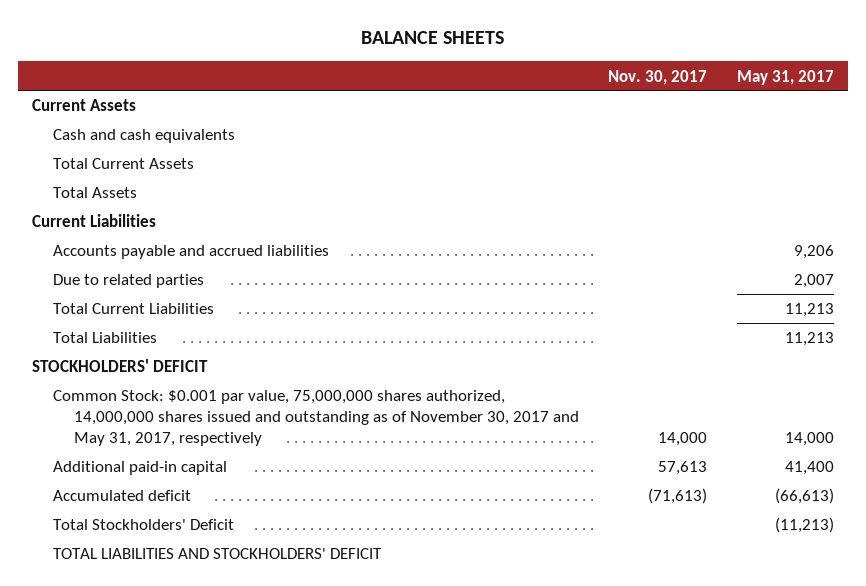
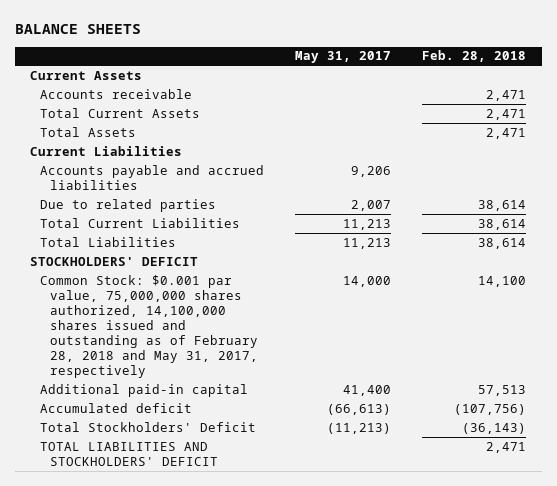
[608,69,708,85] Nov. 30, 2017 -> none
none -> [422,50,527,63] Feb. 28, 2018
[53,129,236,144] Cash and cash equivalents -> none
none -> [40,88,193,99] Accounts receivable
[53,390,580,447] Common Stock: $0.001 par value, 75,000,000 shares authorized, 14,000,000 shares issued and outstanding as of November 30, 2017 and May 31, 2017, respectively -> [40,274,259,378] Common Stock: $0.001 par value, 75,000,000 shares authorized, 14,100,000 shares issued and outstanding as of February 28, 2018 and May 31, 2017, respectively

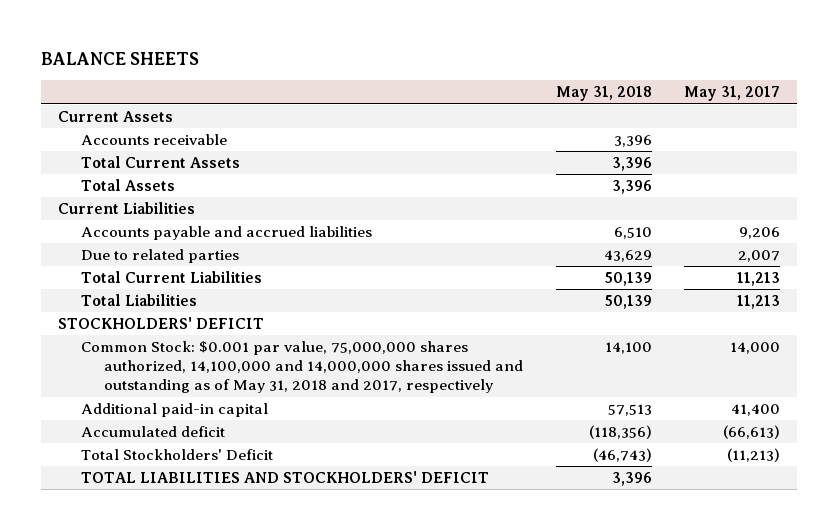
[422,50,527,63] Feb. 28, 2018 -> none
none -> [555,86,652,102] May 31, 2018
[40,274,259,378] Common Stock: $0.001 par value, 75,000,000 shares authorized, 14,100,000 shares issued and outstanding as of February 28, 2018 and May 31, 2017, respectively -> [80,340,523,394] Common Stock: $0.001 par value, 75,000,000 shares authorized, 14,100,000 and 14,000,000 shares issued and outstanding as of May 31, 2018 and 2017, respectively

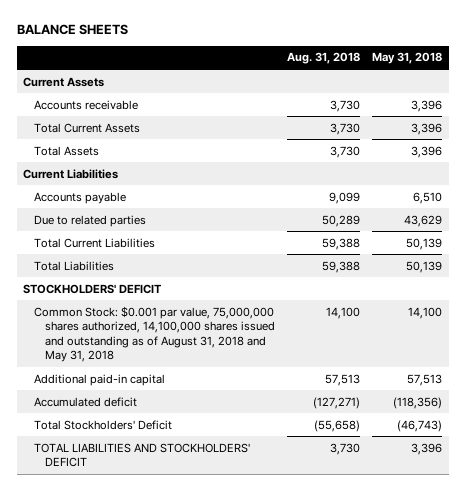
[684,86,781,102] May 31, 2017 -> none
none -> [287,52,361,65] Aug. 31, 2018
[80,225,372,240] Accounts payable and accrued liabilities -> [33,191,126,204] Accounts payable
[80,340,523,394] Common Stock: $0.001 par value, 75,000,000 shares authorized, 14,100,000 and 14,000,000 shares issued and outstanding as of May 31, 2018 and 2017, respectively -> [33,305,275,363] Common Stock: $0.001 par value, 75,000,000 shares authorized, 14,100,000 shares issued and outstanding as of August 31, 2018 and May 31, 2018

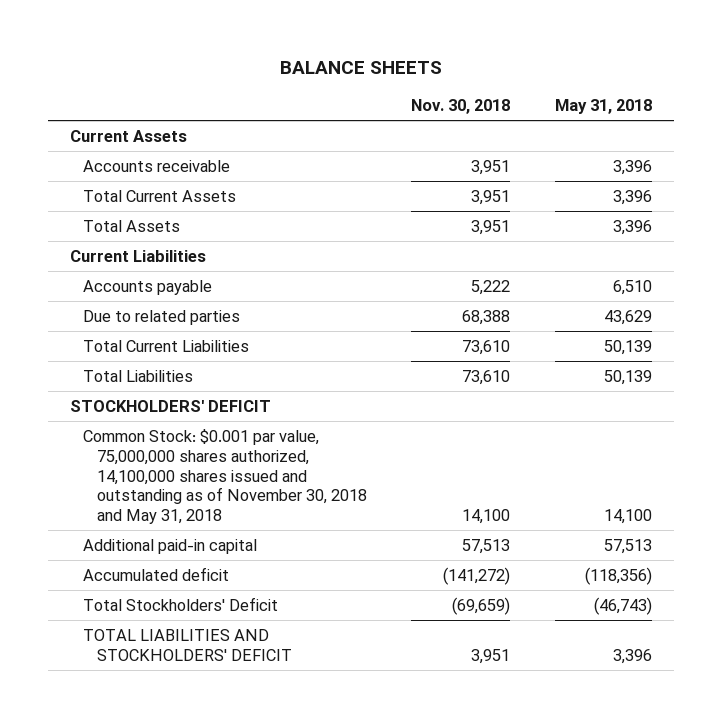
[287,52,361,65] Aug. 31, 2018 -> none
none -> [411,99,511,115] Nov. 30, 2018
[33,305,275,363] Common Stock: $0.001 par value, 75,000,000 shares authorized, 14,100,000 shares issued and outstanding as of August 31, 2018 and May 31, 2018 -> [83,428,367,525] Common Stock: $0.001 par value, 75,000,000 shares authorized, 14,100,000 shares issued and outstanding as of November 30, 2018 and May 31, 2018

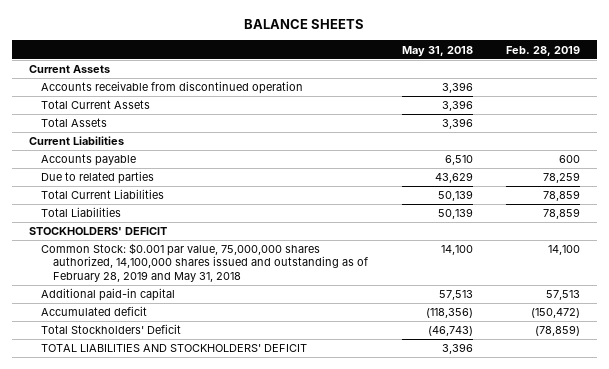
[411,99,511,115] Nov. 30, 2018 -> none
none -> [506,45,581,56] Feb. 28, 2019
[83,159,231,172] Accounts receivable -> [40,81,303,95] Accounts receivable from discontinued operation
[83,428,367,525] Common Stock: $0.001 par value, 75,000,000 shares authorized, 14,100,000 shares issued and outstanding as of November 30, 2018 and May 31, 2018 -> [40,243,369,282] Common Stock: $0.001 par value, 75,000,000 shares authorized, 14,100,000 shares issued and outstanding as of February 28, 2019 and May 31, 2018

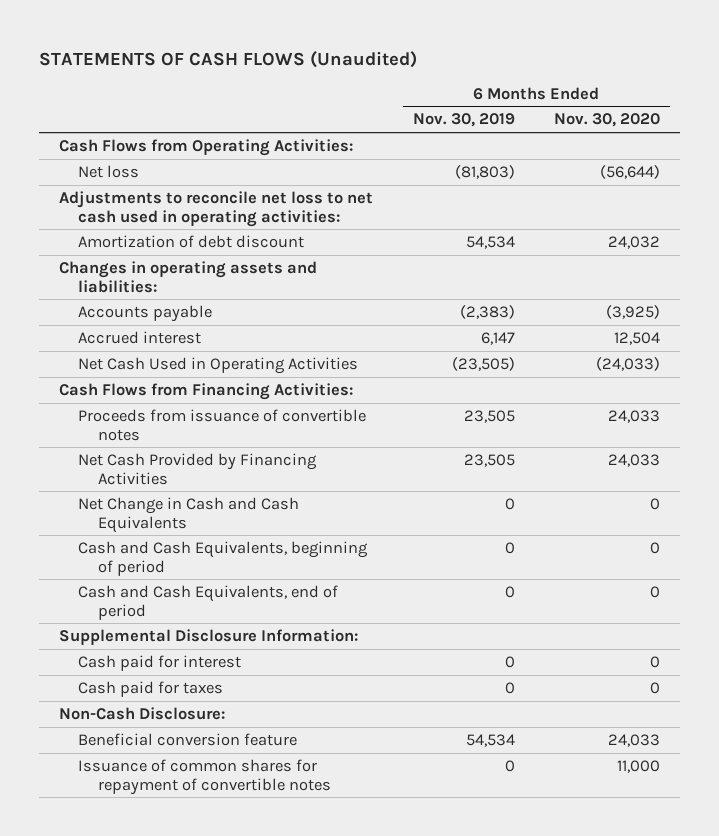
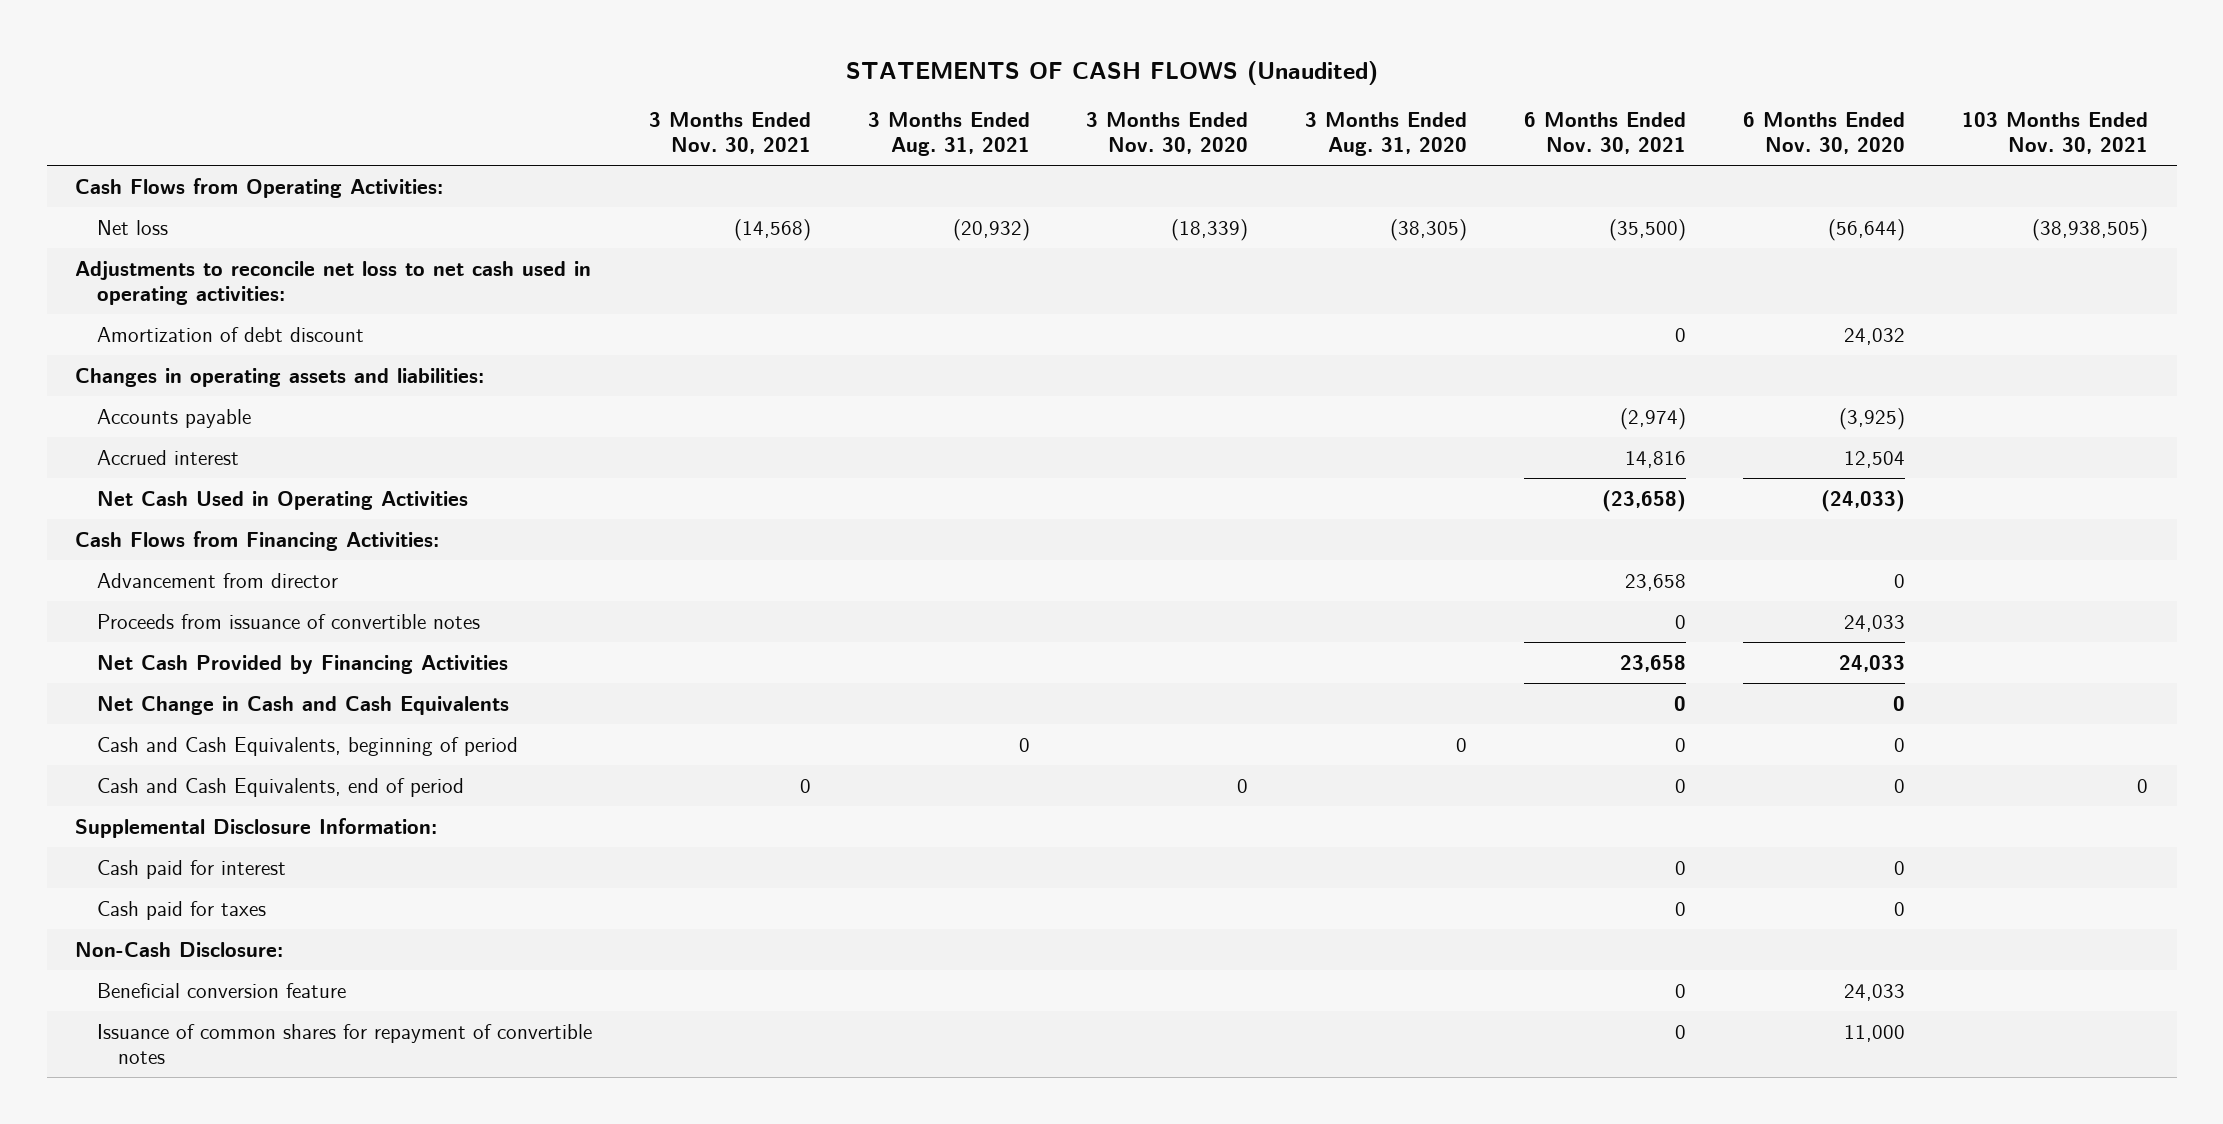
[412,113,515,128] Nov. 30, 2019 -> none
none -> [648,112,811,155] 3 Months Ended Nov. 30, 2021
none -> [867,112,1030,157] 3 Months Ended Aug. 31, 2021
none -> [1086,112,1249,155] 3 Months Ended Nov. 30, 2020
none -> [1305,112,1468,157] 3 Months Ended Aug. 31, 2020
none -> [1524,112,1687,155] 6 Months Ended Nov. 30, 2021
none -> [1962,112,2149,155] 103 Months Ended Nov. 30, 2021
none -> [96,572,338,588] Advancement from director

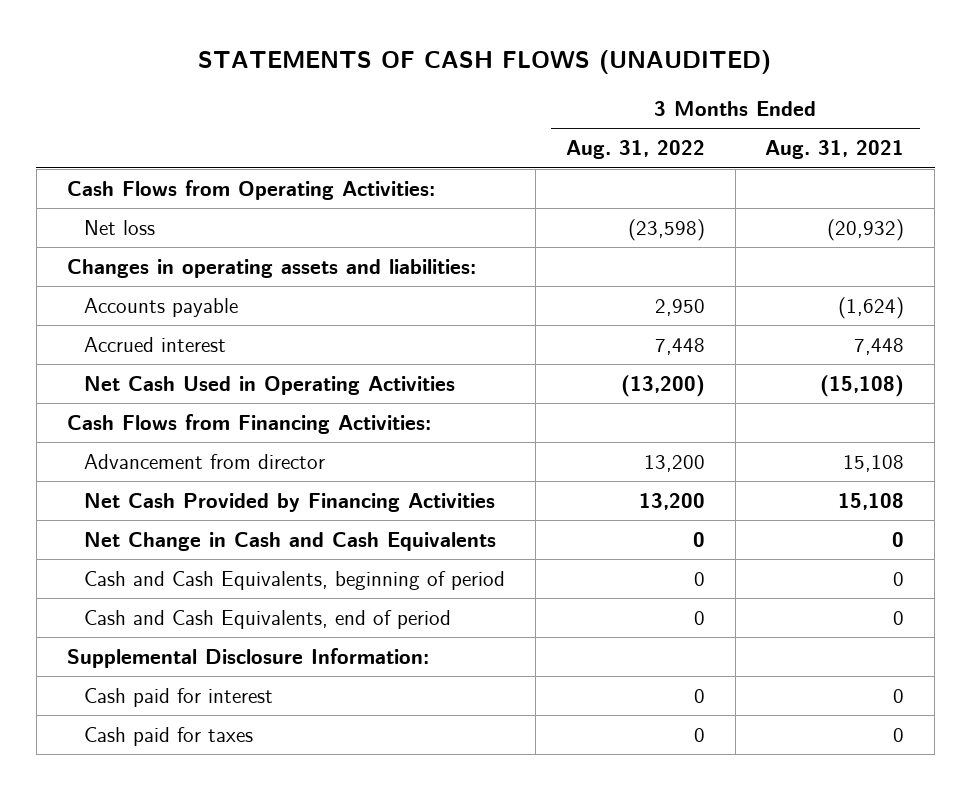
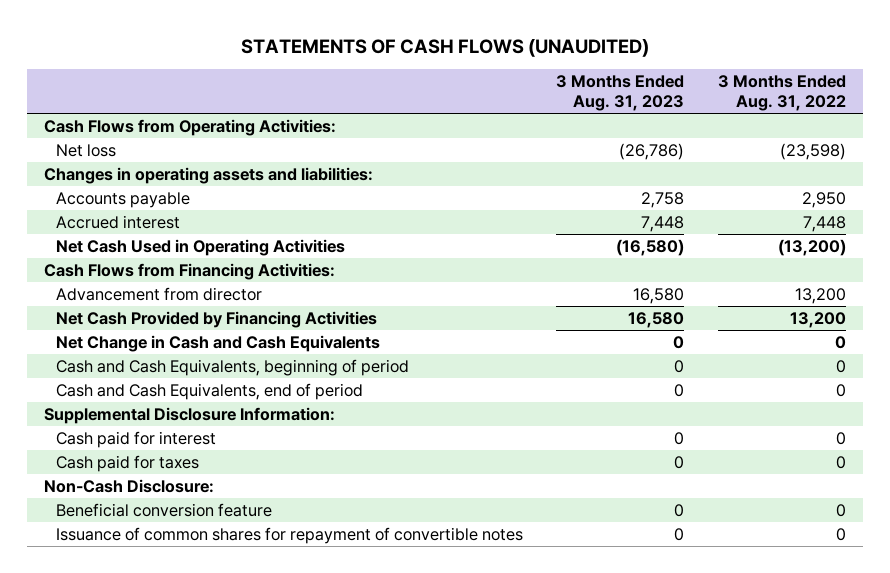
[765,140,905,160] Aug. 31, 2021 -> none
none -> [556,75,685,112] 3 Months Ended Aug. 31, 2023
none -> [43,479,214,494] Non-Cash Disclosure:
none -> [55,503,272,518] Beneficial conversion feature
none -> [55,527,523,545] Issuance of common shares for repayment of convertible notes

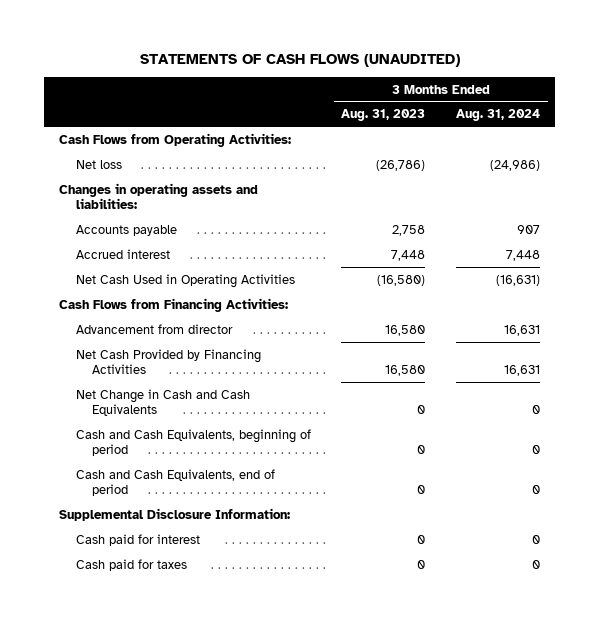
[717,75,846,112] 3 Months Ended Aug. 31, 2022 -> none
none -> [455,109,540,122] Aug. 31, 2024
[43,479,214,494] Non-Cash Disclosure: -> none
[55,503,272,518] Beneficial conversion feature -> none
[55,527,523,545] Issuance of common shares for repayment of convertible notes -> none

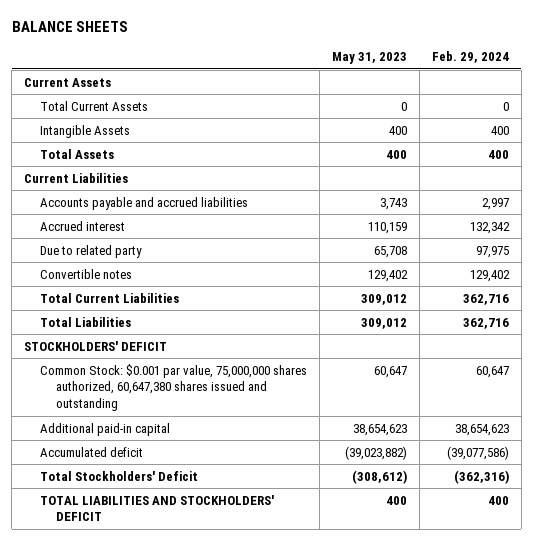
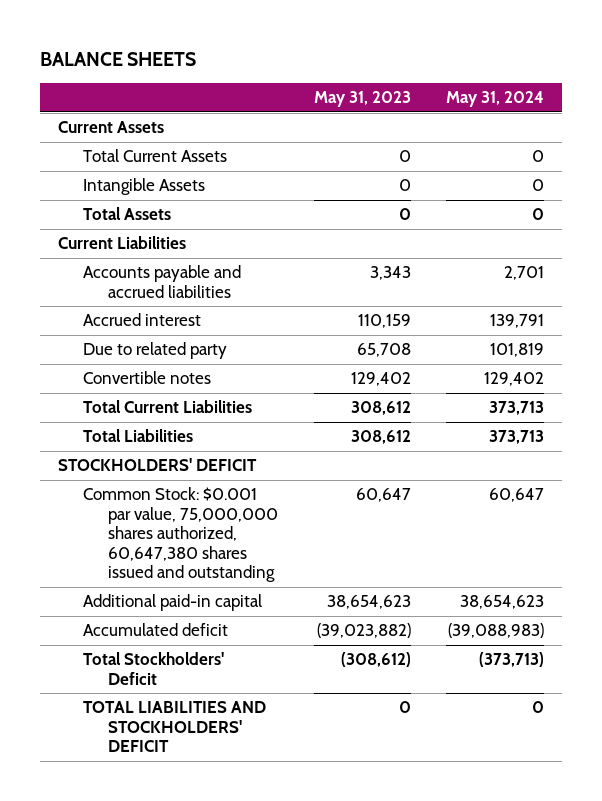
[431,51,509,64] Feb. 29, 2024 -> none
none -> [446,91,545,108] May 31, 2024
[388,125,407,135] 400 -> [398,179,411,192] 0
[385,149,407,159] 400 -> [398,208,411,221] 0
[379,197,407,210] 3,743 -> [369,266,411,281] 3,343
[360,293,407,305] 309,012 -> [350,401,411,416] 308,612
[360,317,407,329] 309,012 -> [350,430,411,445] 308,612
[385,495,407,505] 400 -> [398,701,411,714] 0

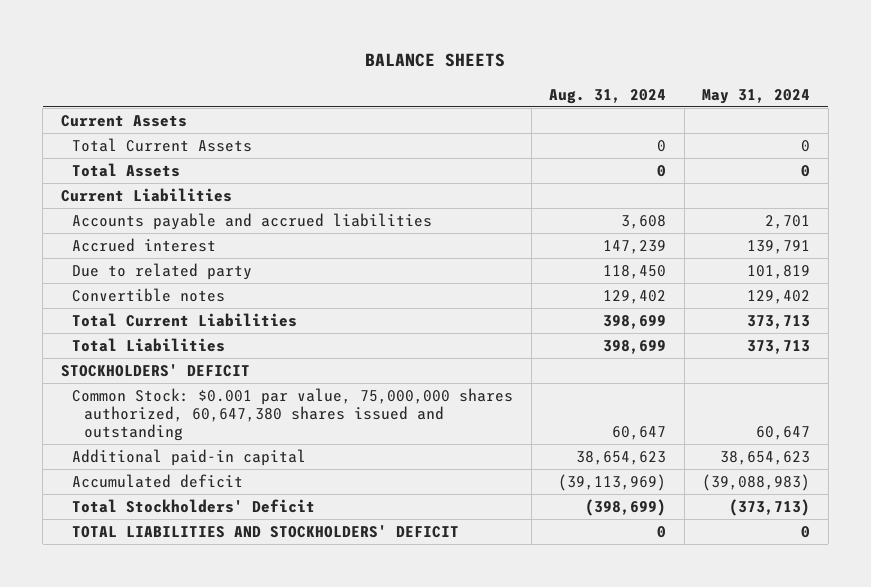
[313,91,411,108] May 31, 2023 -> none
none -> [549,88,667,104] Aug. 31, 2024
[82,178,205,196] Intangible Assets -> none

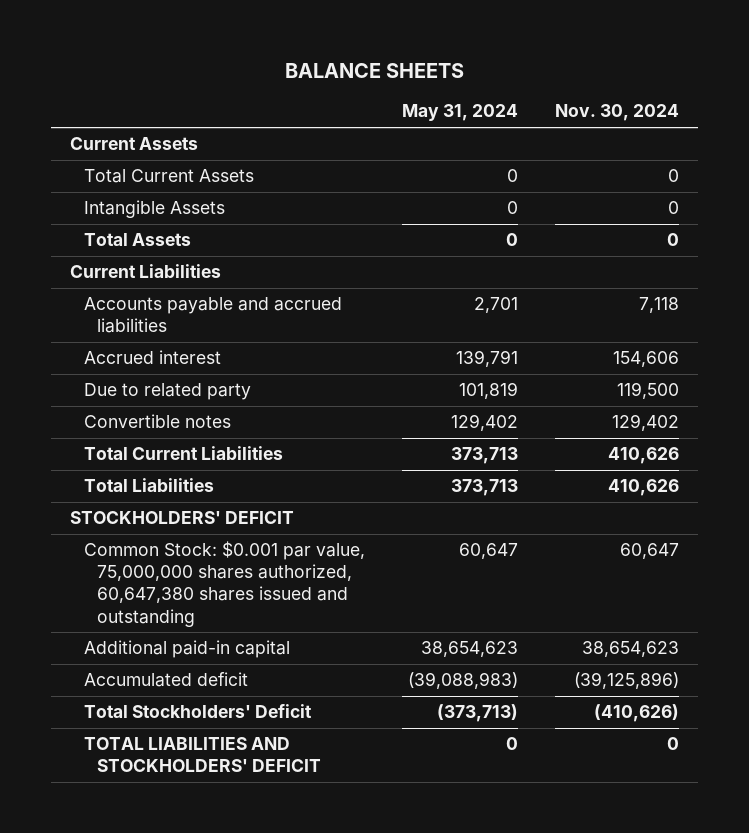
[549,88,667,104] Aug. 31, 2024 -> none
none -> [555,104,680,122] Nov. 30, 2024
none -> [83,200,225,219] Intangible Assets

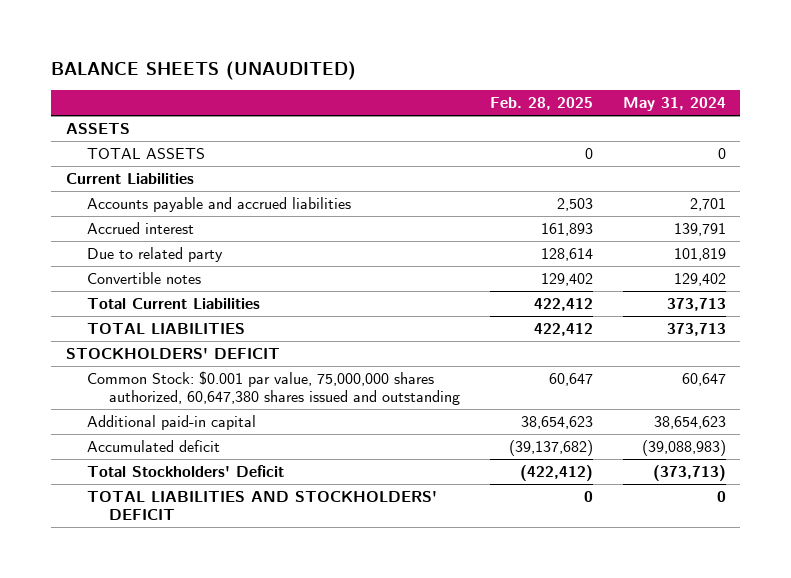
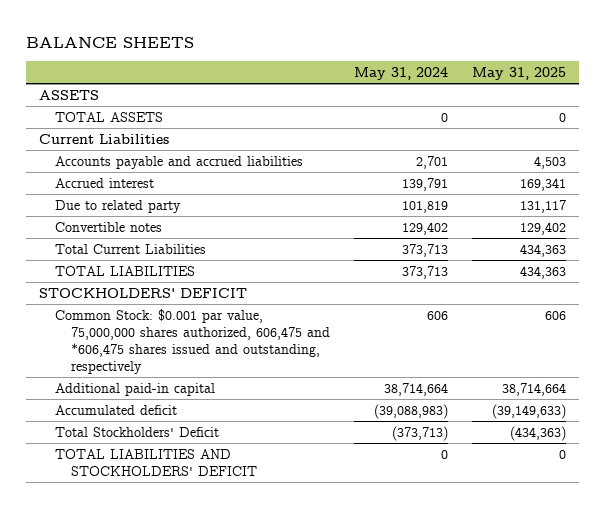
[50,60,356,80] BALANCE SHEETS (UNAUDITED) -> [26,36,195,48] BALANCE SHEETS
[489,96,593,110] Feb. 28, 2025 -> none
none -> [472,66,567,80] May 31, 2025
[87,370,460,406] Common Stock: $0.001 par value, 75,000,000 shares authorized, 60,647,380 shares issued and outstanding -> [54,308,330,374] Common Stock: $0.001 par value, 75,000,000 shares authorized, 606,475 and *606,475 shares issued and outstanding, respectively
[681,372,726,386] 60,647 -> [426,310,448,320] 606
[653,415,726,429] 38,654,623 -> [383,382,448,396] 38,714,664

